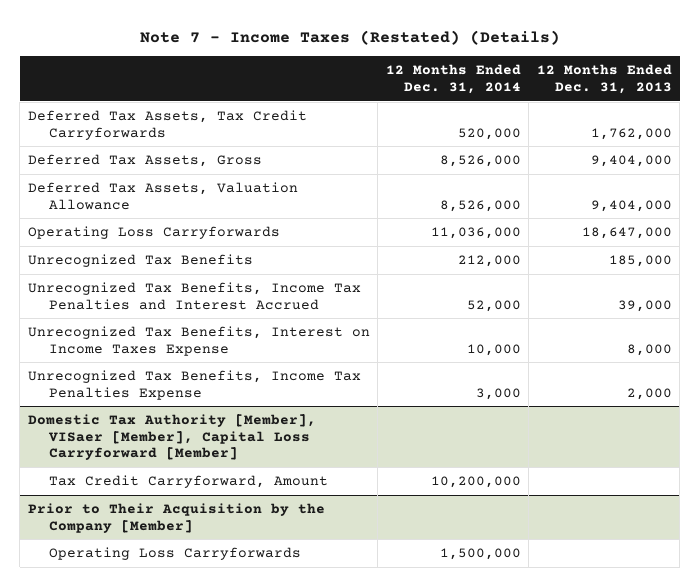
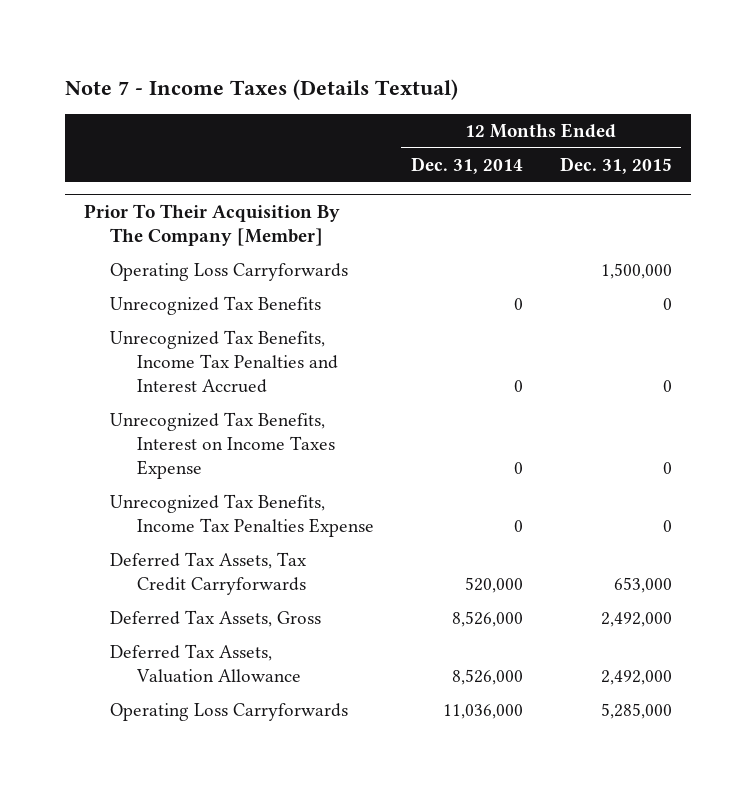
[139,29,560,45] Note 7 - Income Taxes (Restated) (Details) -> [65,78,459,100] Note 7 - Income Taxes (Details Textual)
[536,64,672,95] 12 Months Ended Dec. 31, 2013 -> none
none -> [559,157,672,175] Dec. 31, 2015
none -> [83,204,340,247] Prior To Their Acquisition By The Company [Member]
none -> [110,263,349,282] Operating Loss Carryforwards
none -> [110,296,322,316] Unrecognized Tax Benefits
none -> [110,330,338,394] Unrecognized Tax Benefits, Income Tax Penalties and Interest Accrued
none -> [110,412,335,480] Unrecognized Tax Benefits, Interest on Income Taxes Expense
none -> [110,494,374,538] Unrecognized Tax Benefits, Income Tax Penalties Expense
[27,254,253,268] Unrecognized Tax Benefits -> none
[27,282,361,310] Unrecognized Tax Benefits, Income Tax Penalties and Interest Accrued -> none
[27,326,370,356] Unrecognized Tax Benefits, Interest on Income Taxes Expense -> none
[27,370,361,400] Unrecognized Tax Benefits, Income Tax Penalties Expense -> none
[27,414,316,461] Domestic Tax Authority [Member], VISaer [Member], Capital Loss Carryforward [Member] -> none
[48,475,328,489] Tax Credit Carryforward, Amount -> none
[27,503,325,533] Prior to Their Acquisition by the Company [Member] -> none
[48,547,301,561] Operating Loss Carryforwards -> none

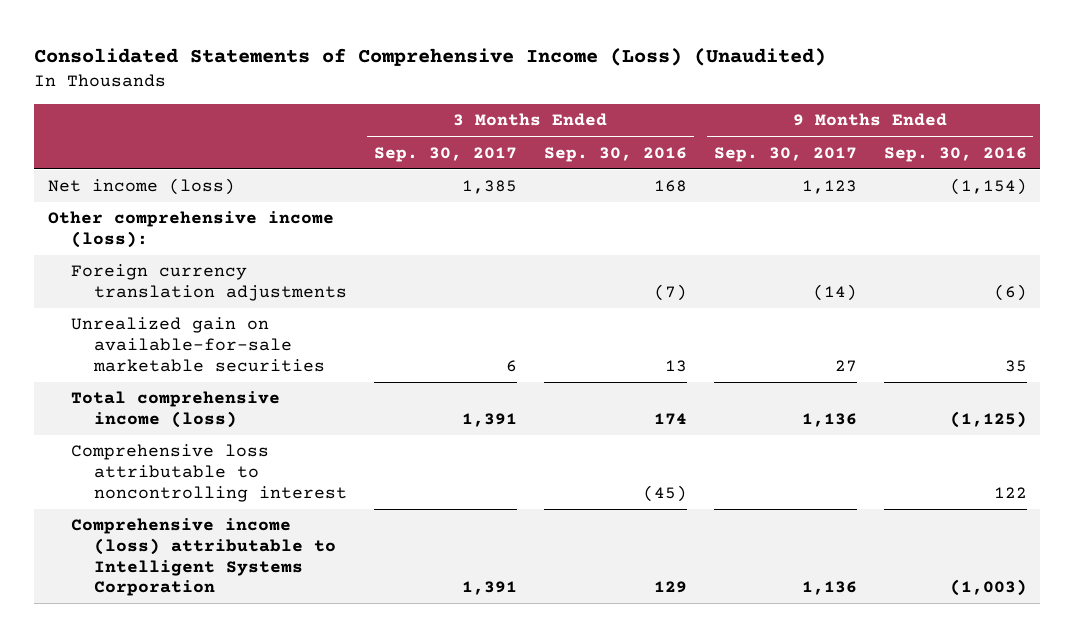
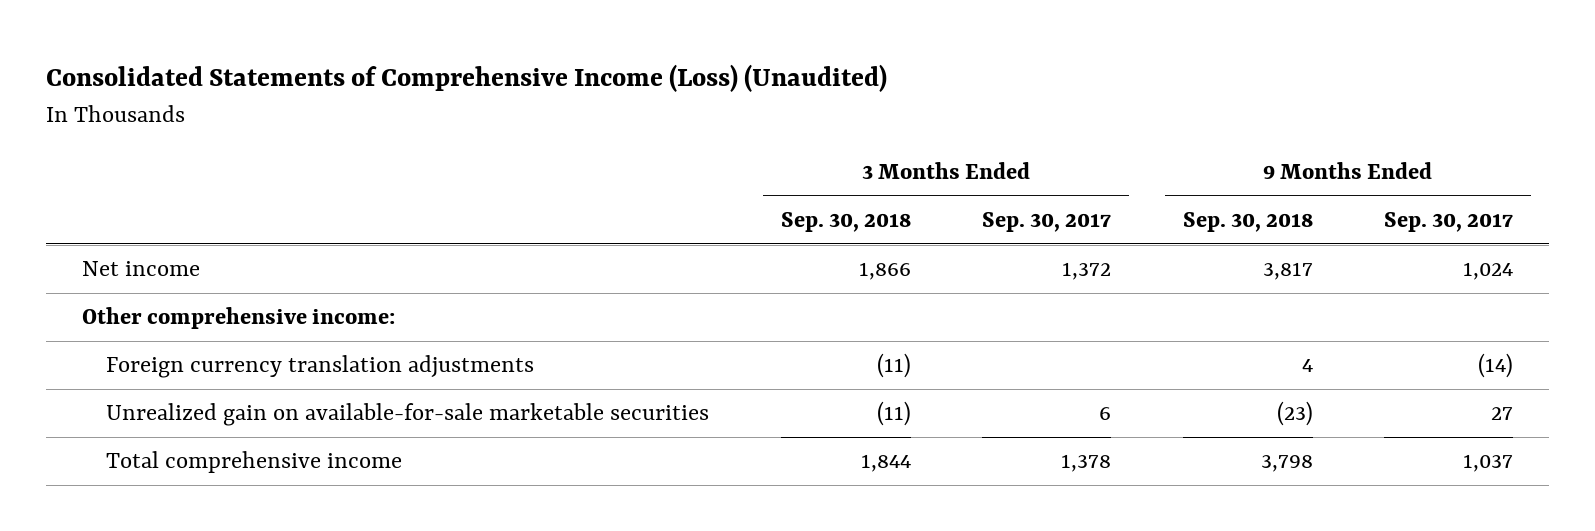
[543,146,687,162] Sep. 30, 2016 -> none
[883,146,1027,162] Sep. 30, 2016 -> none
none -> [780,212,911,233] Sep. 30, 2018
none -> [1182,212,1313,233] Sep. 30, 2018
[47,178,235,196] Net income (loss) -> [81,261,200,277] Net income
[461,180,517,195] 1,385 -> [1062,262,1112,281] 1,372
[801,180,857,195] 1,123 -> [1463,262,1514,281] 1,024
[47,211,334,248] Other comprehensive income (loss): -> [81,307,395,330] Other comprehensive income:
[70,444,348,502] Comprehensive loss attributable to noncontrolling interest -> none
[70,518,337,597] Comprehensive income (loss) attributable to Intelligent Systems Corporation -> none
[70,391,280,428] Total comprehensive income (loss) -> [106,451,403,474] Total comprehensive income
[461,412,517,427] 1,391 -> [1061,454,1112,473] 1,378
[801,412,857,427] 1,136 -> [1463,454,1514,473] 1,037

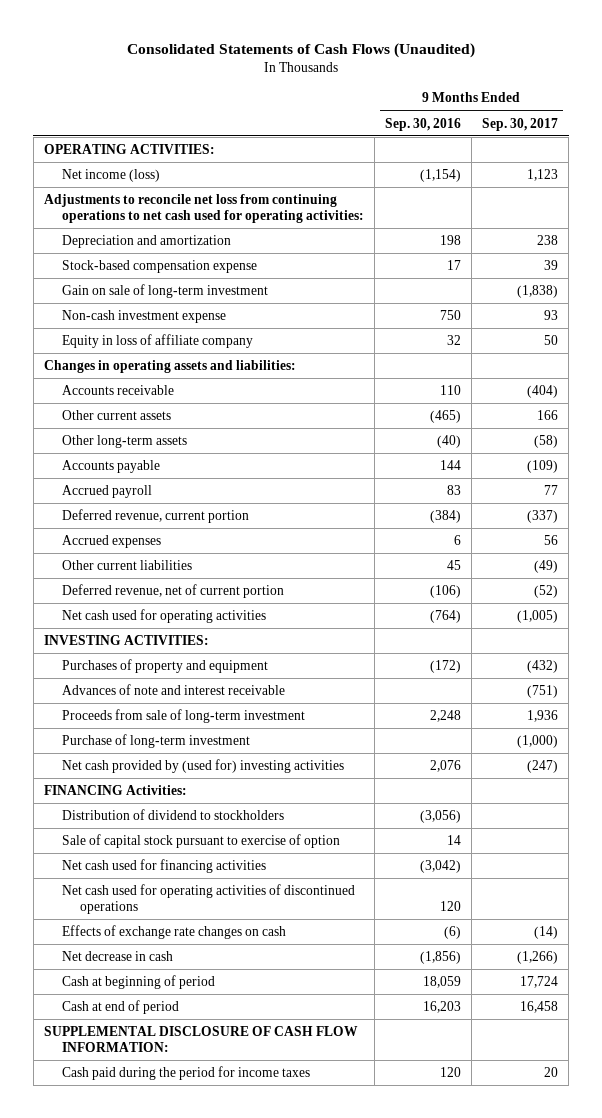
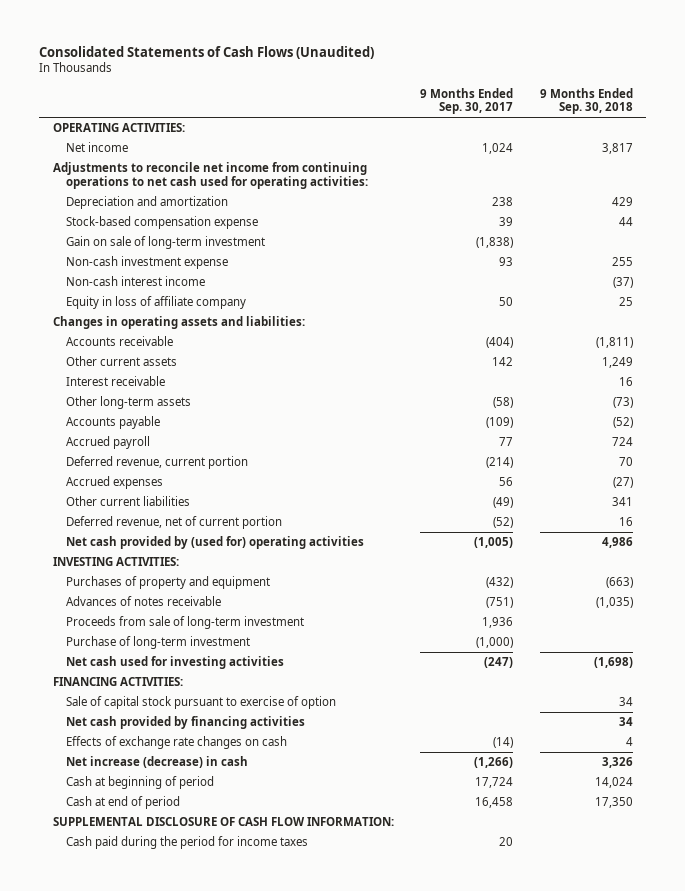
[384,117,461,131] Sep. 30, 2016 -> none
none -> [539,87,633,115] 9 Months Ended Sep. 30, 2018
[61,168,160,182] Net income (loss) -> [66,142,129,153] Net income
[527,168,559,181] 1,123 -> [482,143,514,155] 1,024
[43,193,364,223] Adjustments to reconcile net loss from continuing operations to net cash used for operating activities: -> [52,162,369,189] Adjustments to reconcile net income from continuing operations to net cash used for operating activities:
none -> [66,276,206,287] Non-cash interest income
[537,409,559,420] 166 -> [492,357,514,367] 142
none -> [66,376,166,387] Interest receivable
[527,509,559,523] (337) -> [486,457,514,469] (214)
[61,608,266,623] Net cash used for operating activities -> [66,536,365,550] Net cash provided by (used for) operating activities
[61,683,285,695] Advances of note and interest receivable -> [66,596,222,607] Advances of notes receivable
[61,808,284,820] Distribution of dividend to stockholders -> none
[61,758,344,773] Net cash provided by (used for) investing activities -> [66,656,285,670] Net cash used for investing activities
[43,784,187,795] FINANCING Activities: -> [52,677,183,687] FINANCING ACTIVITIES:
[61,883,355,914] Net cash used for operating activities of discontinued operations -> none
[61,858,266,873] Net cash used for financing activities -> [66,716,306,730] Net cash provided by financing activities
[61,950,173,961] Net decrease in cash -> [66,756,249,769] Net increase (decrease) in cash

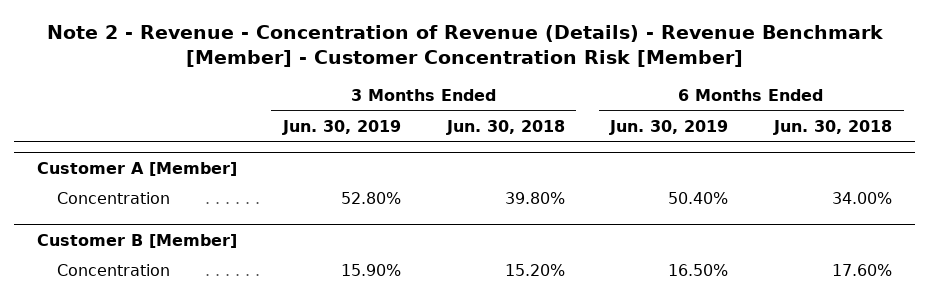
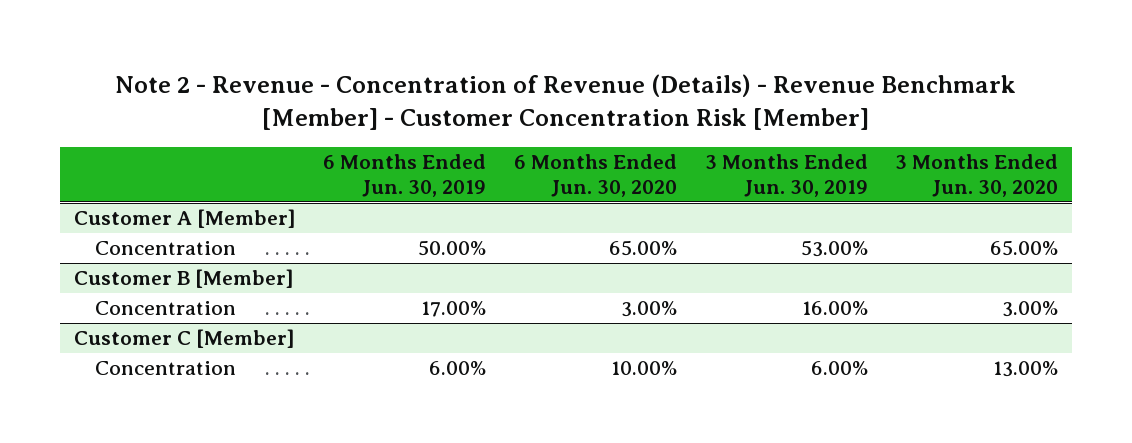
[445,119,565,135] Jun. 30, 2018 -> none
[773,119,893,135] Jun. 30, 2018 -> none
none -> [513,154,677,197] 6 Months Ended Jun. 30, 2020
none -> [895,154,1059,197] 3 Months Ended Jun. 30, 2020
[340,192,401,205] 52.80% -> [800,240,868,258] 53.00%
[668,192,729,205] 50.40% -> [418,240,487,257] 50.00%
[340,264,401,277] 15.90% -> [801,301,868,316] 16.00%
[668,264,729,277] 16.50% -> [421,301,487,318] 17.00%
none -> [73,329,295,349] Customer C [Member]
none -> [95,361,237,376] Concentration

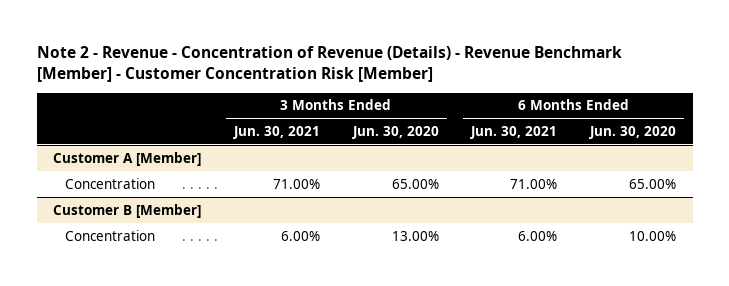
[323,154,487,197] 6 Months Ended Jun. 30, 2019 -> none
[704,154,868,197] 3 Months Ended Jun. 30, 2019 -> none
none -> [232,125,320,139] Jun. 30, 2021
none -> [470,125,558,139] Jun. 30, 2021
[95,301,237,316] Concentration -> none
[73,329,295,349] Customer C [Member] -> none

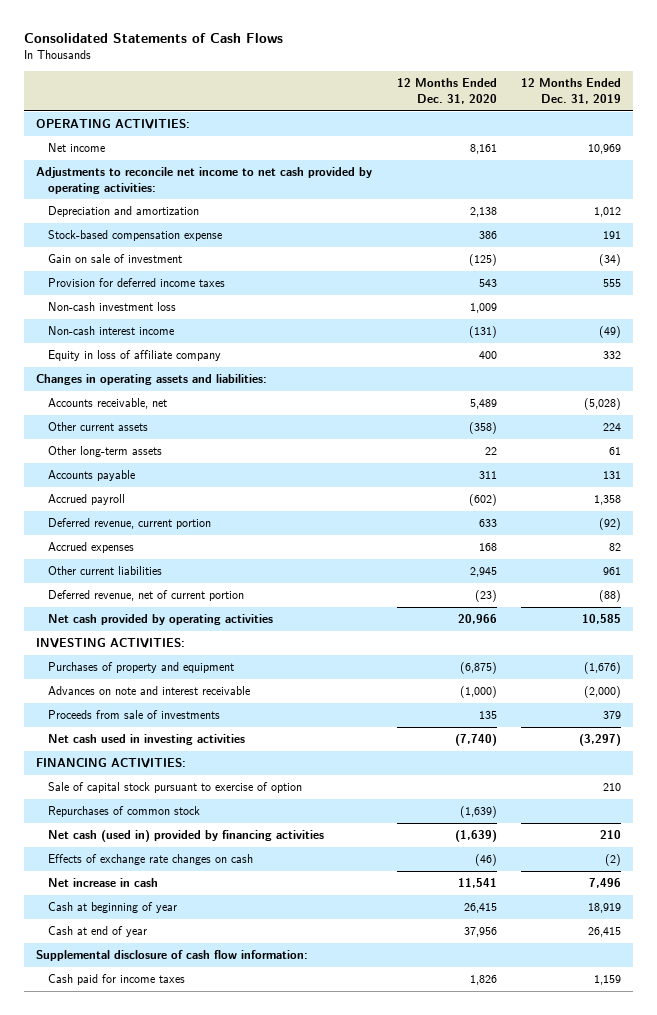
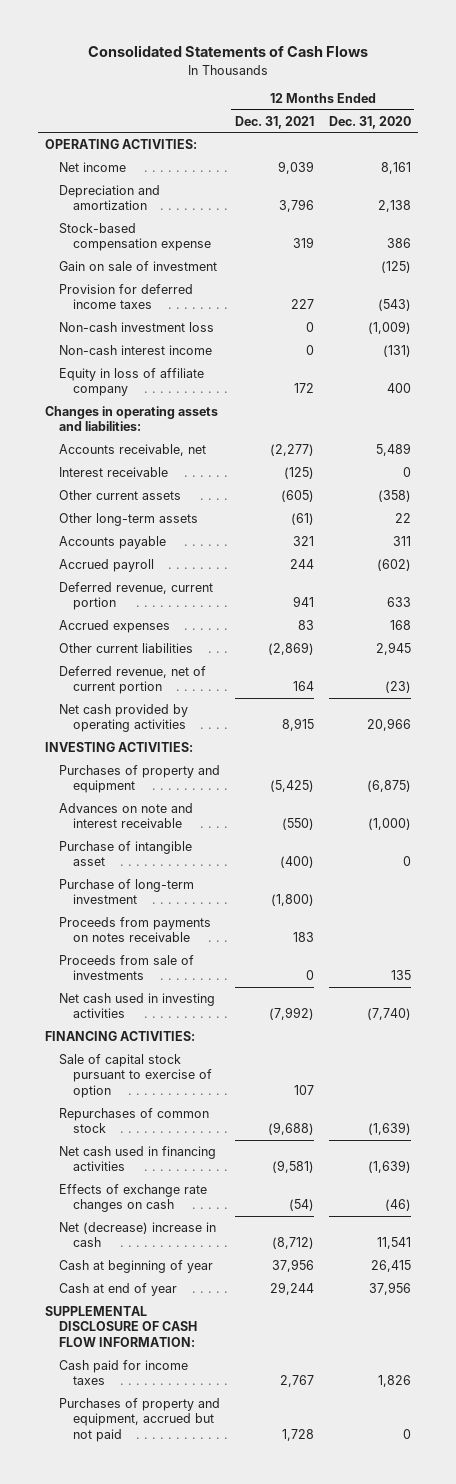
[521,78,622,104] 12 Months Ended Dec. 31, 2019 -> none
none -> [234,115,314,129] Dec. 31, 2021
[35,167,372,194] Adjustments to reconcile net income to net cash provided by operating activities: -> none
[478,279,497,288] 543 -> [377,299,411,312] (543)
[469,303,497,314] 1,009 -> [367,320,411,334] (1,009)
none -> [59,466,169,477] Interest receivable
none -> [59,840,193,867] Purchase of intangible asset
none -> [59,878,195,905] Purchase of long-term investment
none -> [59,916,212,943] Proceeds from payments on notes receivable
[47,830,324,843] Net cash (used in) provided by financing activities -> [59,1145,217,1172] Net cash used in financing activities
[47,878,158,888] Net increase in cash -> [59,1221,217,1248] Net (decrease) increase in cash
[35,950,308,962] Supplemental disclosure of cash flow information: -> [44,1305,198,1348] SUPPLEMENTAL DISCLOSURE OF CASH FLOW INFORMATION:
none -> [59,1397,221,1443] Purchases of property and equipment, accrued but not paid

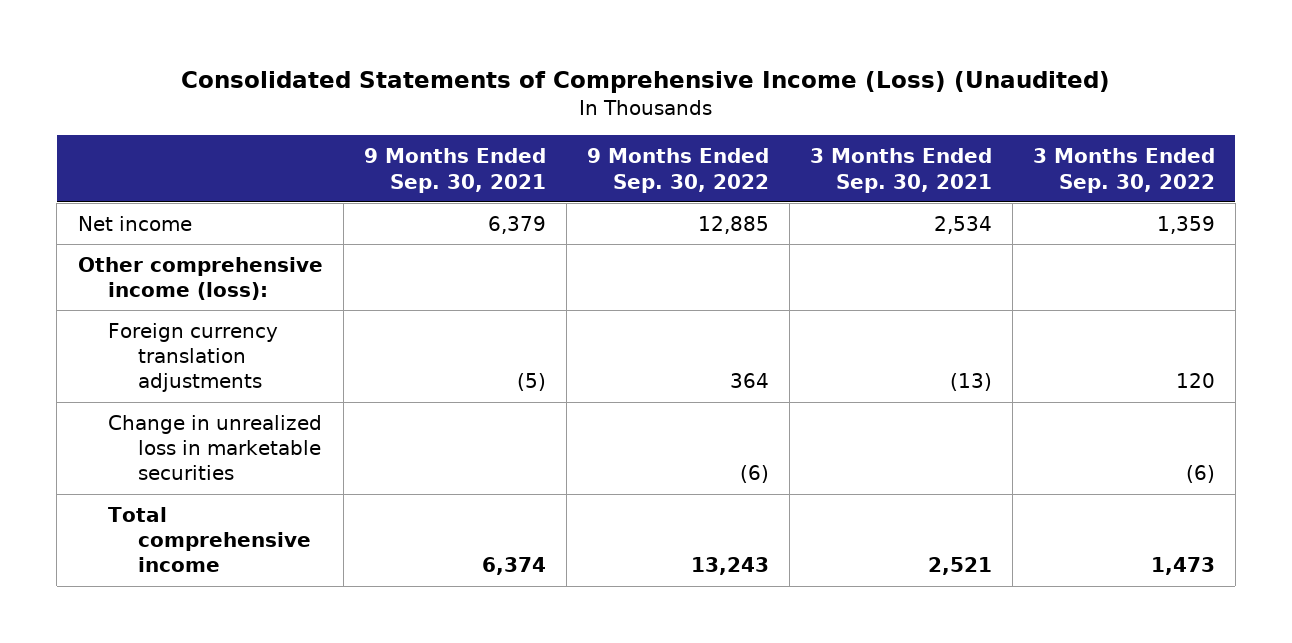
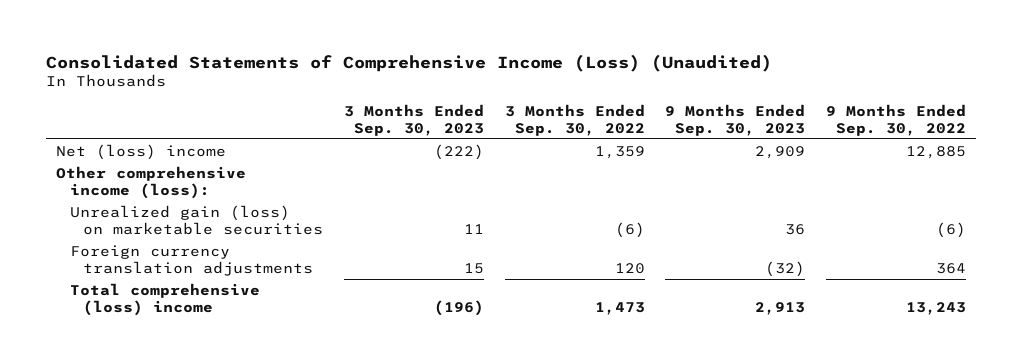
[363,148,546,193] 9 Months Ended Sep. 30, 2021 -> none
[809,148,992,193] 3 Months Ended Sep. 30, 2021 -> none
none -> [344,103,485,136] 3 Months Ended Sep. 30, 2023
none -> [665,103,806,136] 9 Months Ended Sep. 30, 2023
[77,215,192,231] Net income -> [56,143,227,160] Net (loss) income
none -> [69,204,324,235] Unrealized gain (loss) on marketable securities
[107,414,322,481] Change in unrealized loss in marketable securities -> none
[107,506,312,573] Total comprehensive income -> [69,282,260,316] Total comprehensive (loss) income

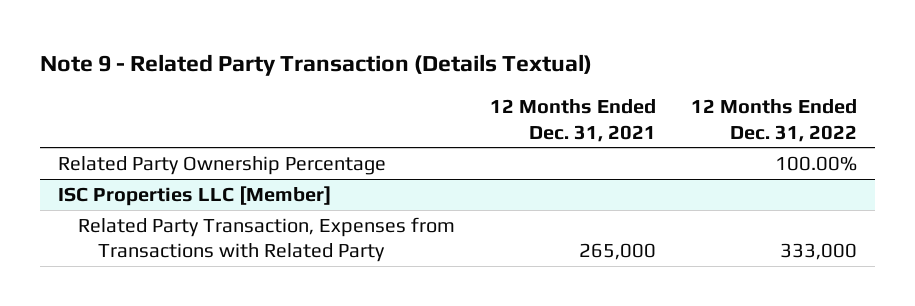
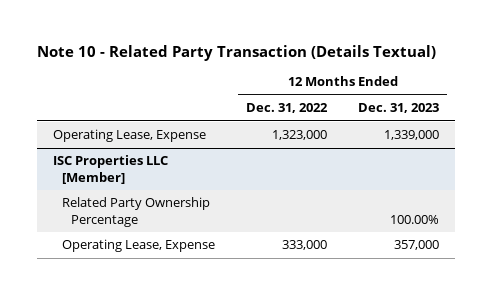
[40,54,593,77] Note 9 - Related Party Transaction (Details Textual) -> [37,44,437,61] Note 10 - Related Party Transaction (Details Textual)
[490,99,657,142] 12 Months Ended Dec. 31, 2021 -> none
none -> [358,103,440,114] Dec. 31, 2023
[57,155,386,175] Related Party Ownership Percentage -> none
none -> [52,129,206,143] Operating Lease, Expense
none -> [61,197,210,227] Related Party Ownership Percentage
[78,216,456,263] Related Party Transaction, Expenses from Transactions with Related Party -> [61,239,215,253] Operating Lease, Expense

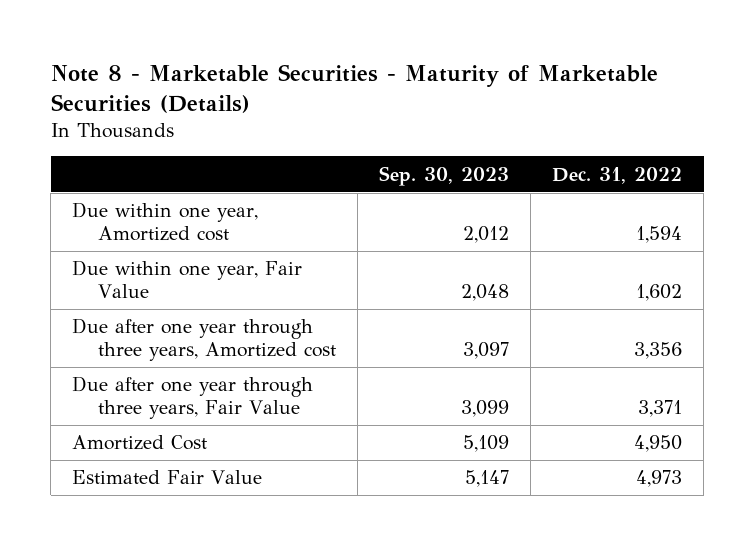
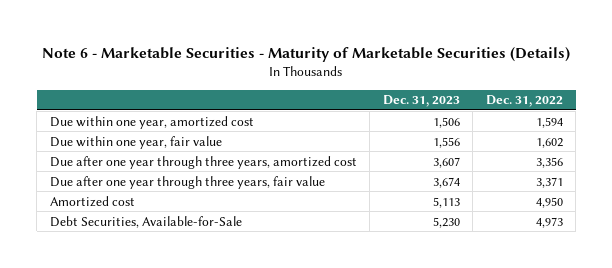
[50,63,658,113] Note 8 - Marketable Securities - Maturity of Marketable Securities (Details) -> [42,46,571,62] Note 6 - Marketable Securities - Maturity of Marketable Securities (Details)
[379,165,510,186] Sep. 30, 2023 -> none
none -> [382,95,460,108] Dec. 31, 2023
[72,202,259,242] Due within one year, Amortized cost -> [49,115,254,129] Due within one year, amortized cost
[72,260,303,299] Due within one year, Fair Value -> [49,135,222,149] Due within one year, fair value
[72,318,337,362] Due after one year through three years, Amortized cost -> [49,155,357,169] Due after one year through three years, amortized cost
[72,376,314,420] Due after one year through three years, Fair Value -> [49,175,325,189] Due after one year through three years, fair value
[72,435,208,451] Amortized Cost -> [49,195,135,207] Amortized cost
[72,470,263,485] Estimated Fair Value -> [49,215,242,228] Debt Securities, Available-for-Sale

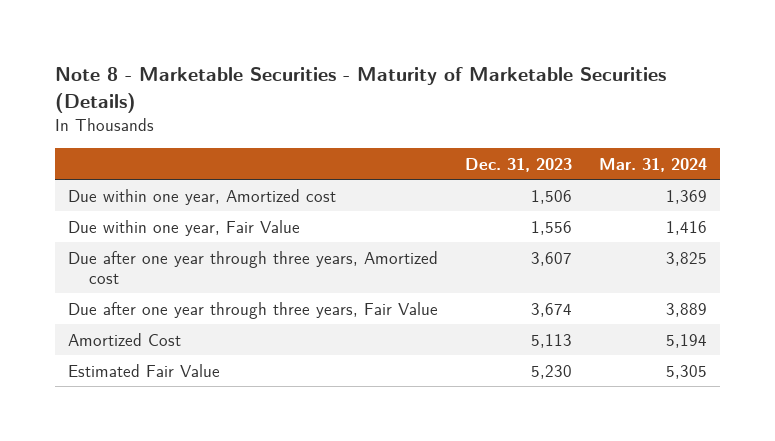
[42,46,571,62] Note 6 - Marketable Securities - Maturity of Marketable Securities (Details) -> [54,67,666,113] Note 8 - Marketable Securities - Maturity of Marketable Securities (Details)
[485,95,563,108] Dec. 31, 2022 -> none
none -> [598,157,707,172] Mar. 31, 2024
[49,115,254,129] Due within one year, amortized cost -> [68,188,337,205] Due within one year, Amortized cost
[49,135,222,149] Due within one year, fair value -> [68,219,301,236] Due within one year, Fair Value
[49,155,357,169] Due after one year through three years, amortized cost -> [68,250,439,284] Due after one year through three years, Amortized cost
[49,175,325,189] Due after one year through three years, fair value -> [68,301,439,319] Due after one year through three years, Fair Value
[49,195,135,207] Amortized cost -> [68,332,182,346] Amortized Cost
[49,215,242,228] Debt Securities, Available-for-Sale -> [68,363,221,377] Estimated Fair Value

